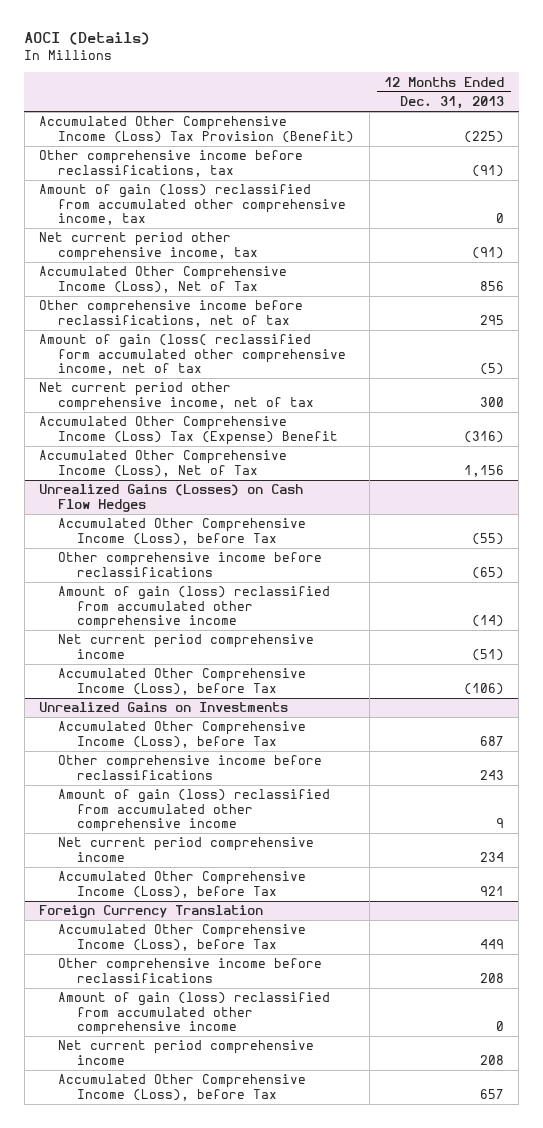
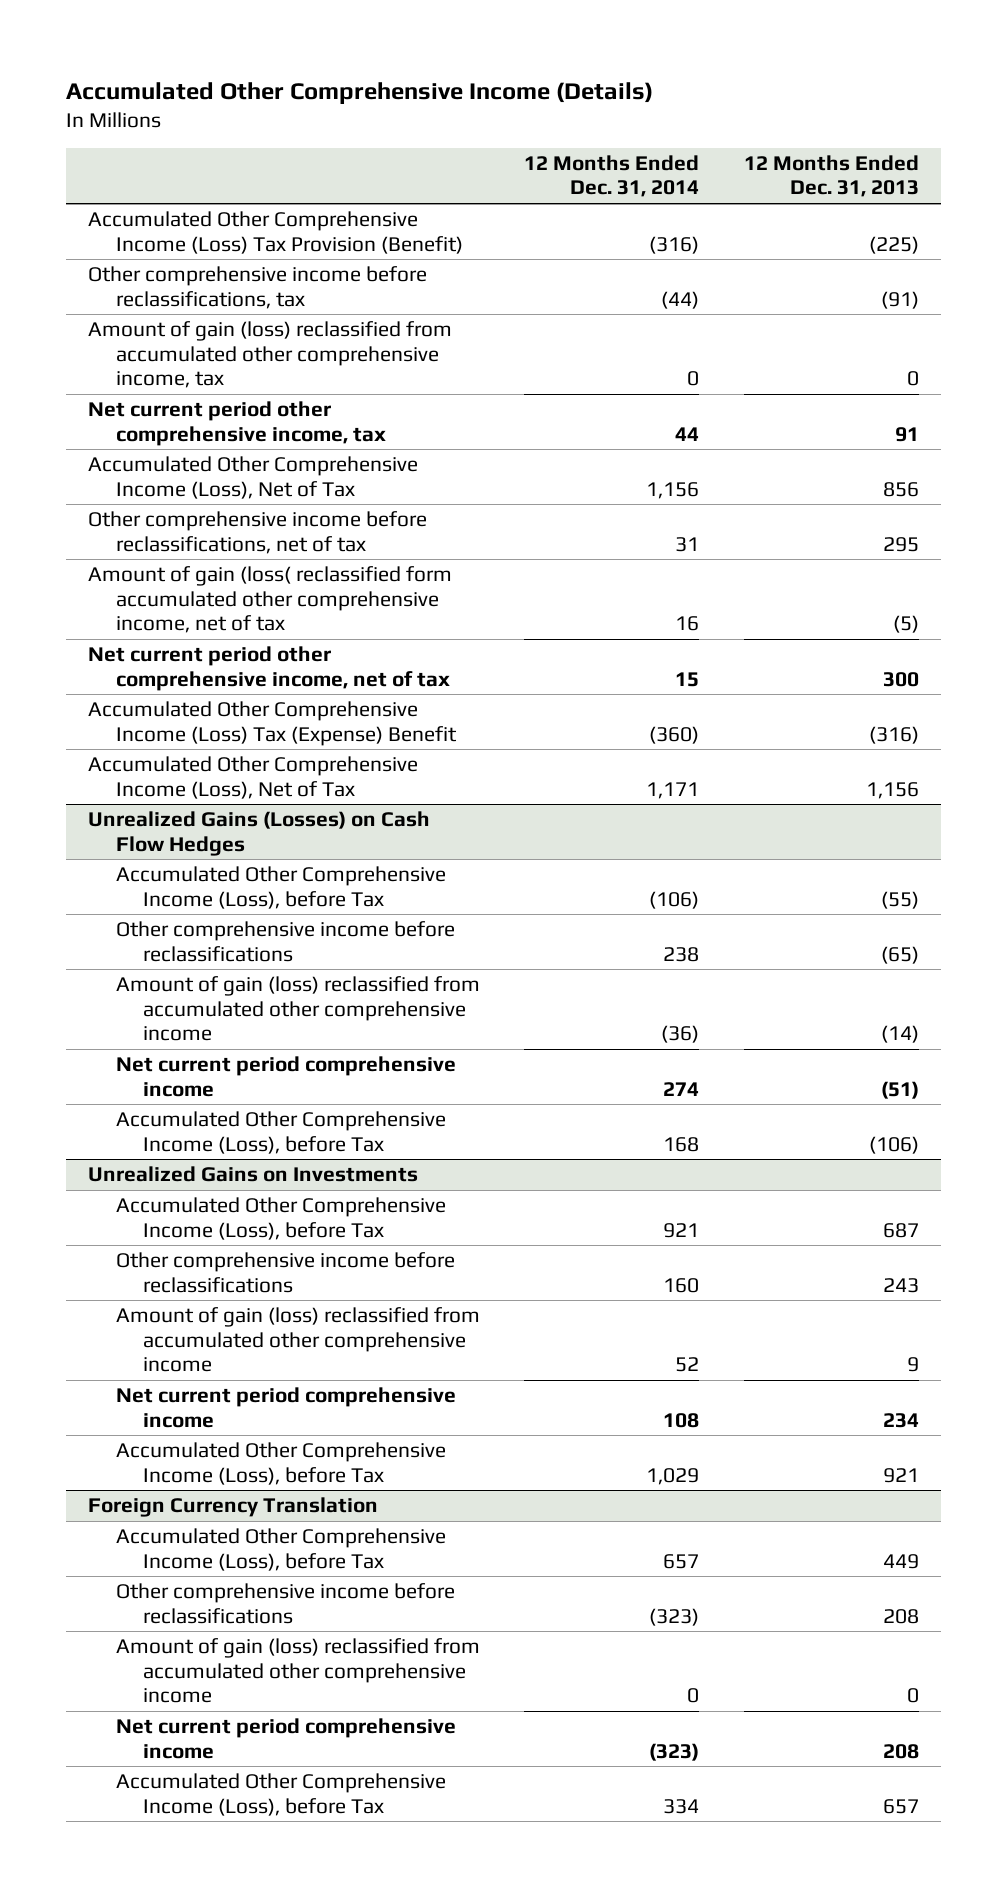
[24,32,151,46] AOCI (Details) -> [66,81,654,104] Accumulated Other Comprehensive Income (Details)
none -> [524,155,700,198] 12 Months Ended Dec. 31, 2014
[471,246,504,259] (91) -> [894,426,919,442] 91

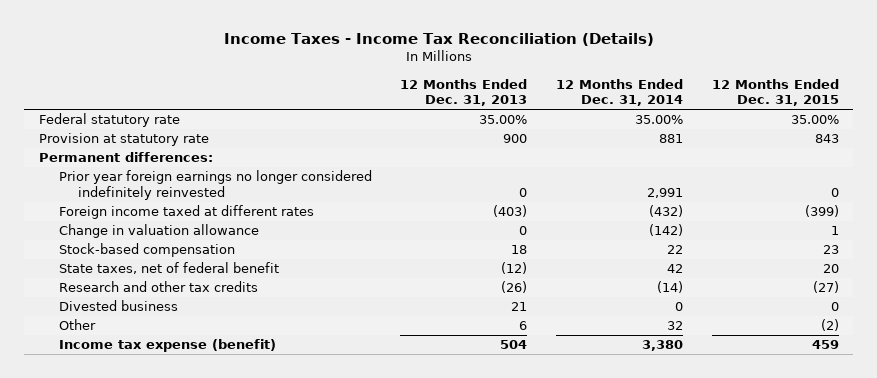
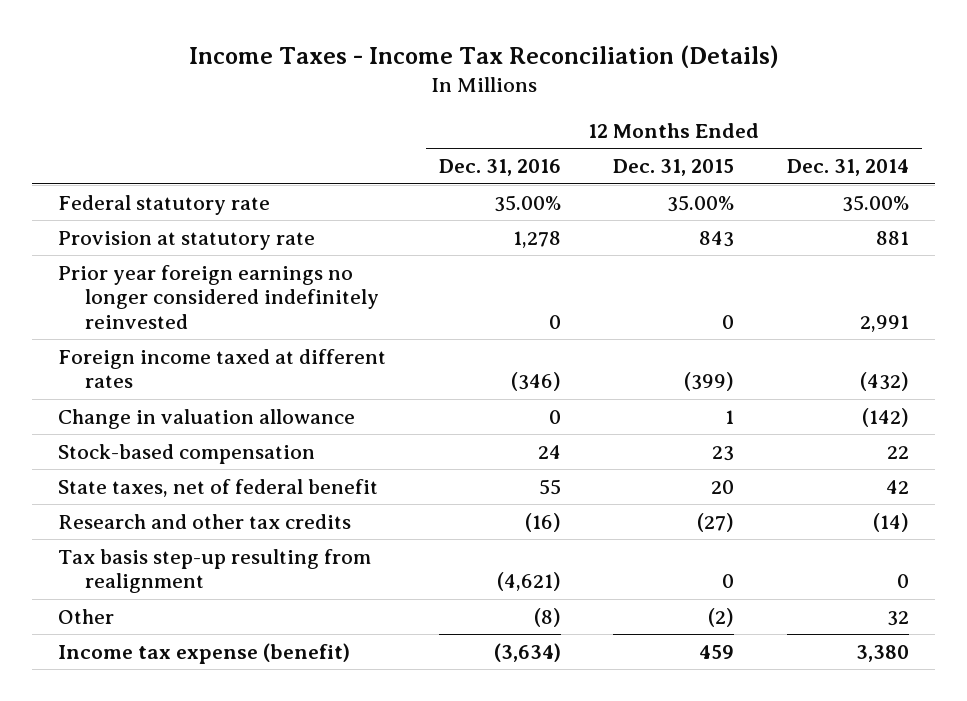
[400,78,528,107] 12 Months Ended Dec. 31, 2013 -> none
none -> [438,159,561,177] Dec. 31, 2016
[38,152,213,163] Permanent differences: -> none
[58,300,178,312] Divested business -> none
none -> [58,548,372,594] Tax basis step-up resulting from realignment

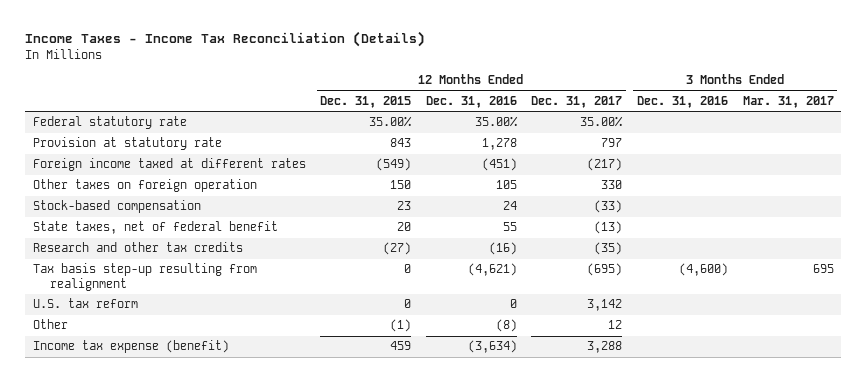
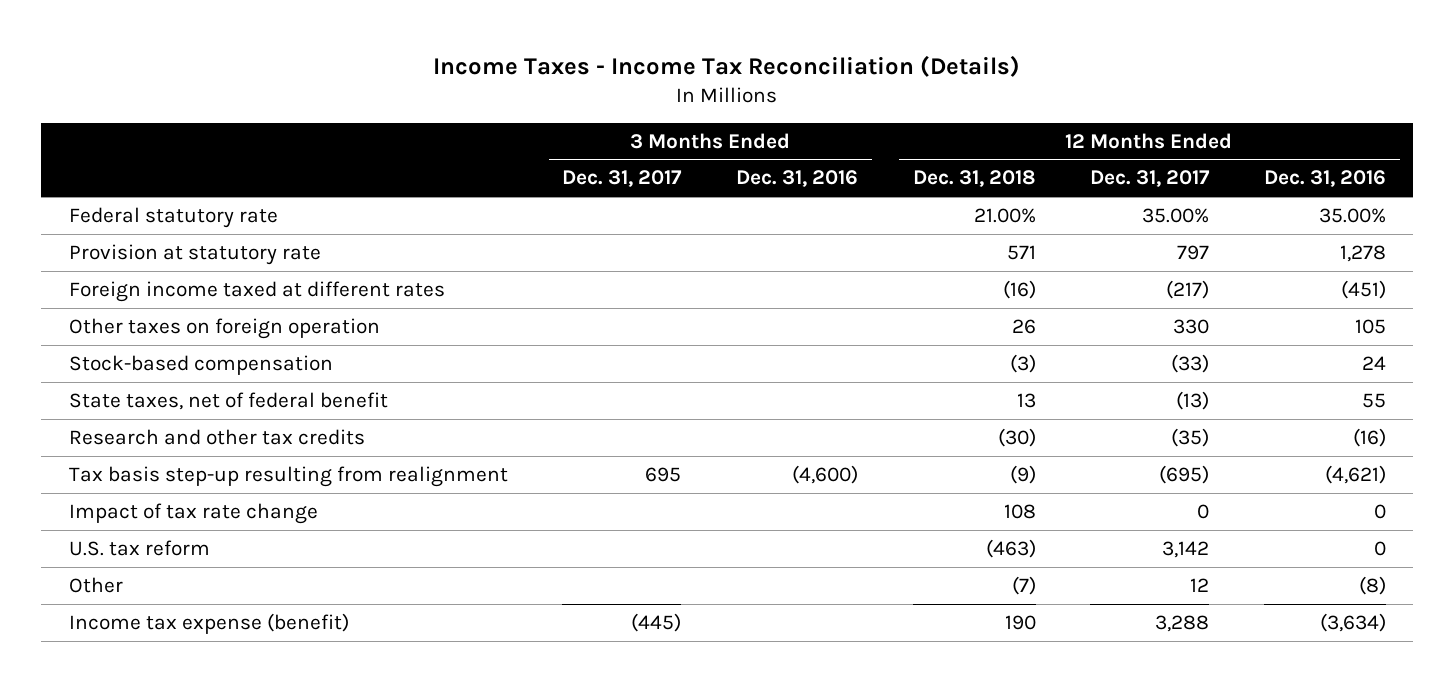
[320,95,412,108] Dec. 31, 2015 -> none
[742,95,834,108] Mar. 31, 2017 -> none
none -> [562,170,683,188] Dec. 31, 2017
none -> [912,170,1036,188] Dec. 31, 2018
none -> [68,503,318,525] Impact of tax rate change

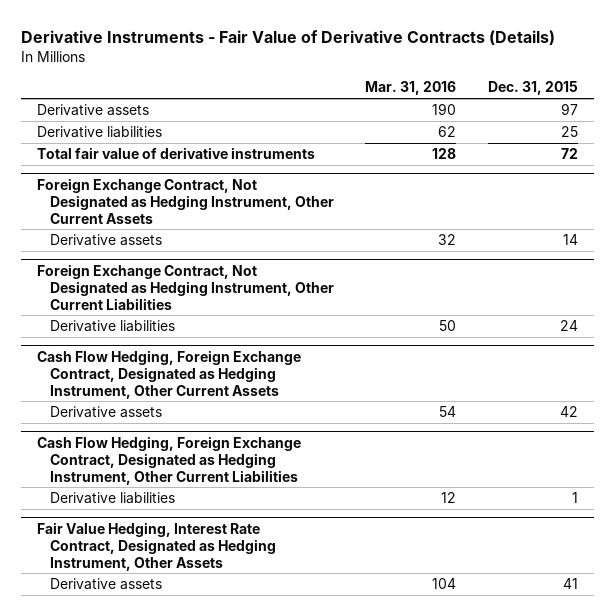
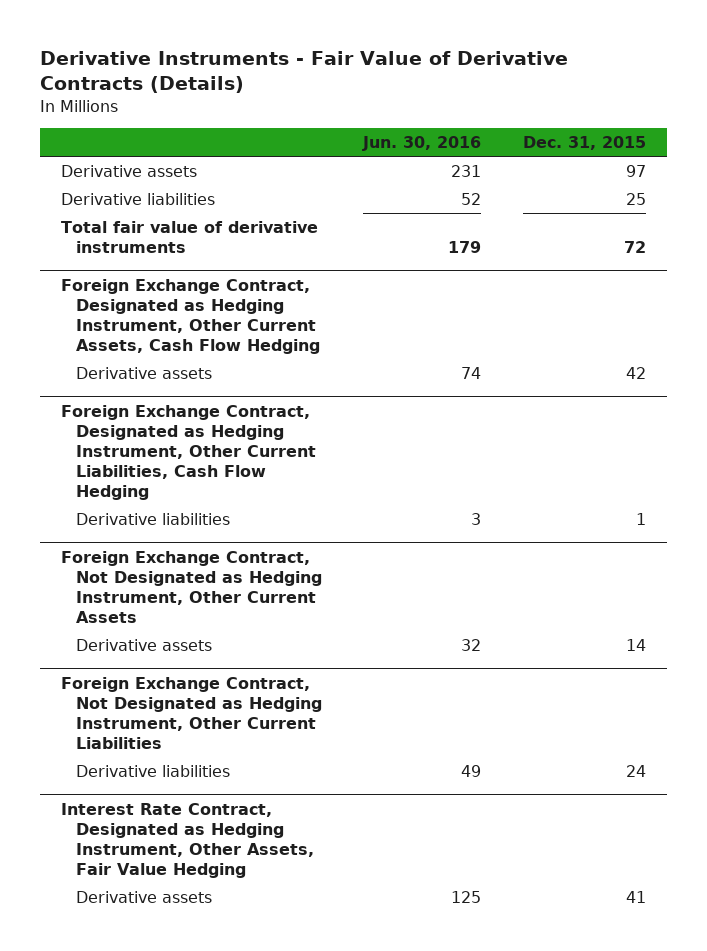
[365,81,457,96] Mar. 31, 2016 -> none
none -> [362,136,482,152] Jun. 30, 2016
none -> [60,278,320,354] Foreign Exchange Contract, Designated as Hedging Instrument, Other Current Assets, Cash Flow Hedging
none -> [75,366,212,379] Derivative assets
none -> [60,404,316,500] Foreign Exchange Contract, Designated as Hedging Instrument, Other Current Liabilities, Cash Flow Hedging
none -> [75,512,230,525] Derivative liabilities
[37,349,302,399] Cash Flow Hedging, Foreign Exchange Contract, Designated as Hedging Instrument, Other Current Assets -> none
[49,406,162,419] Derivative assets -> none
[37,435,302,485] Cash Flow Hedging, Foreign Exchange Contract, Designated as Hedging Instrument, Other Current Liabilities -> none
[49,492,175,505] Derivative liabilities -> none
[37,521,276,571] Fair Value Hedging, Interest Rate Contract, Designated as Hedging Instrument, Other Assets -> [60,802,314,878] Interest Rate Contract, Designated as Hedging Instrument, Other Assets, Fair Value Hedging

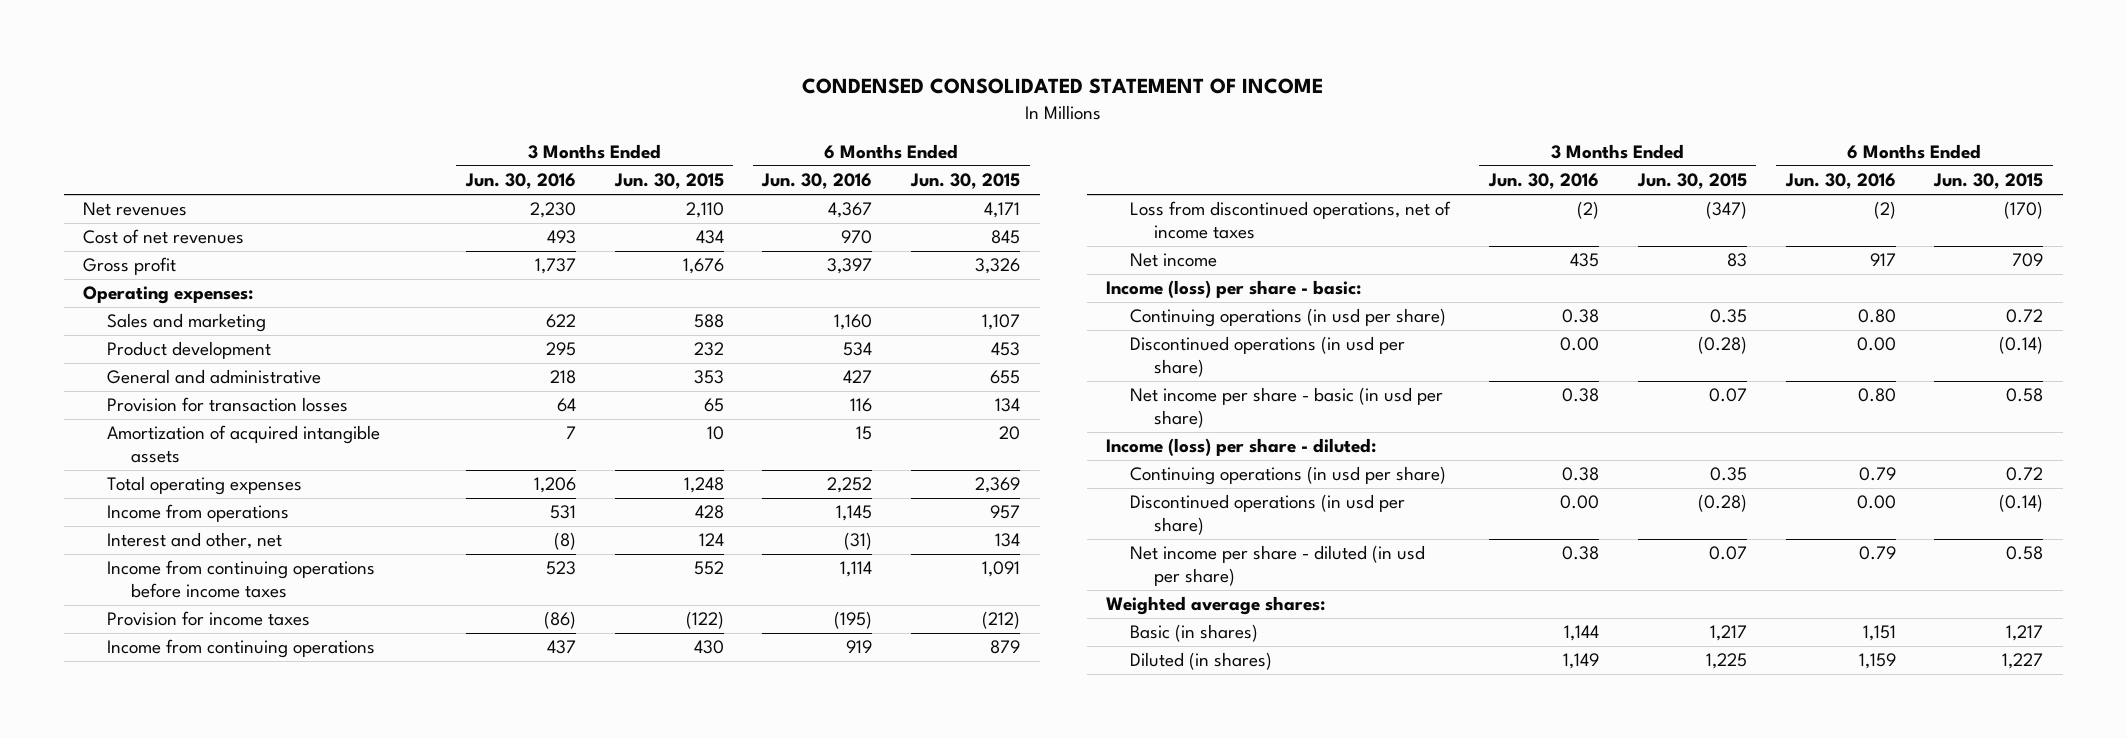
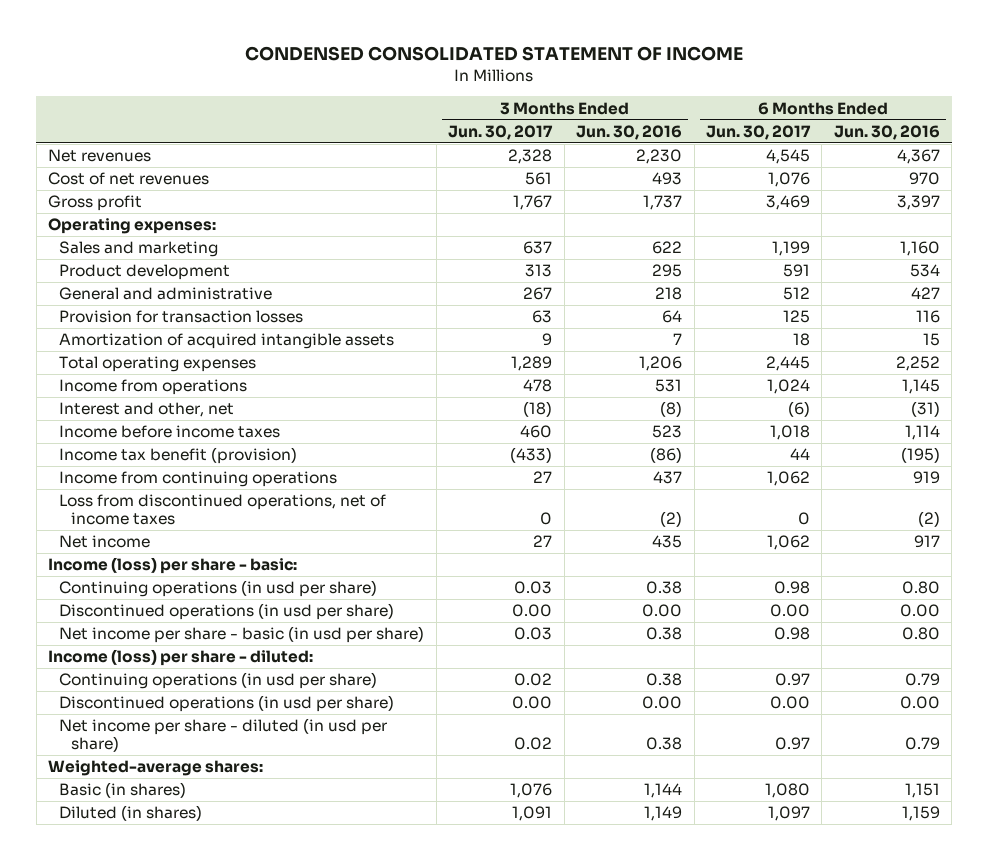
[613,173,724,190] Jun. 30, 2015 -> none
[910,173,1021,190] Jun. 30, 2015 -> none
none -> [448,124,554,140] Jun. 30, 2017
none -> [705,124,811,140] Jun. 30, 2017
[107,560,376,599] Income from continuing operations before income taxes -> [59,425,281,439] Income before income taxes
[107,611,311,627] Provision for income taxes -> [59,447,298,465] Income tax benefit (provision)
[1106,596,1326,616] Weighted average shares: -> [48,760,264,777] Weighted-average shares:

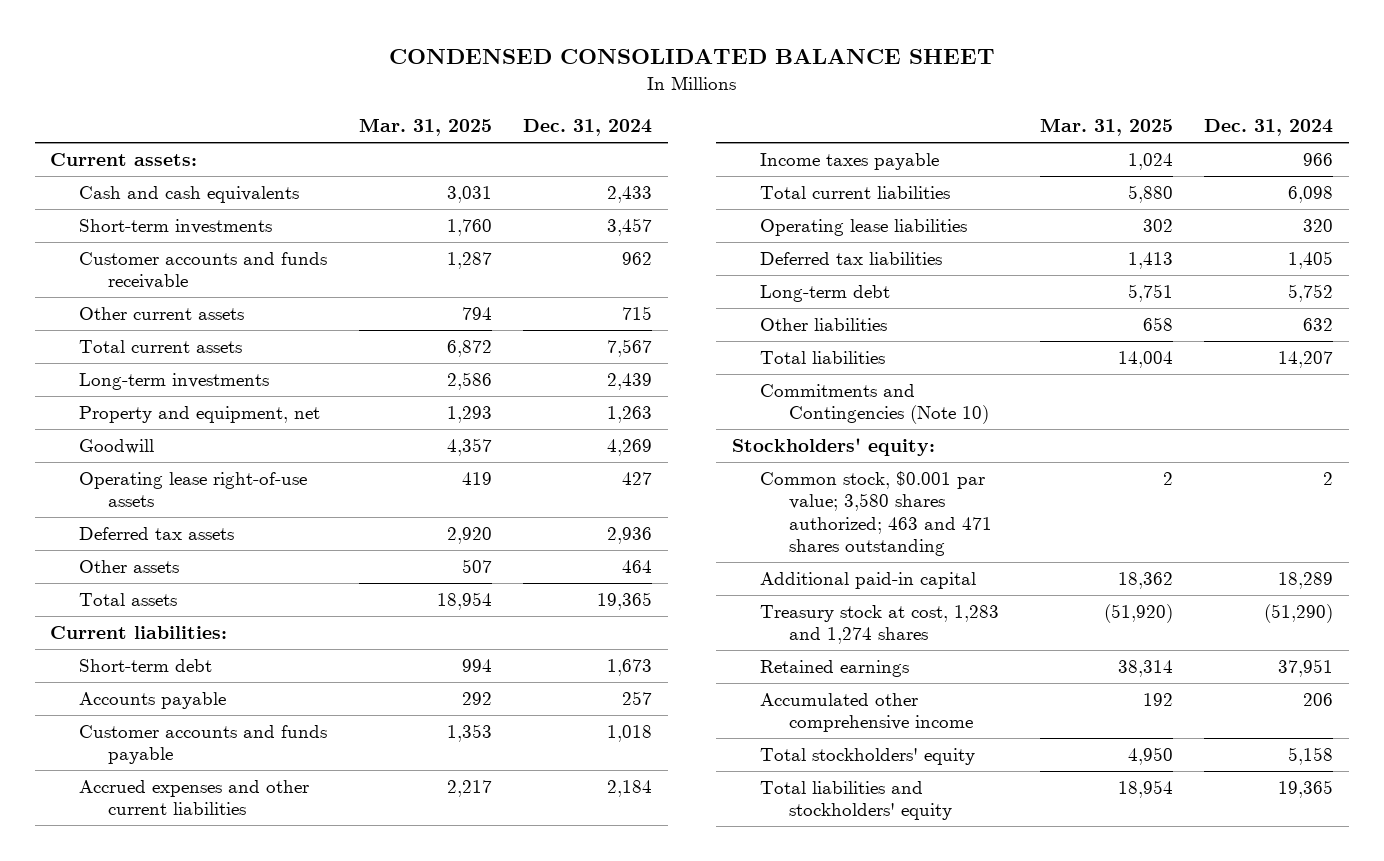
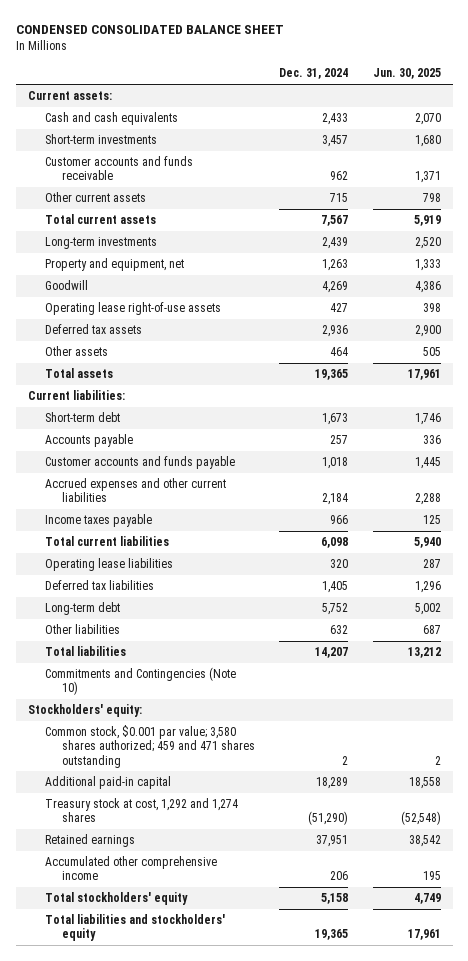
[358,118,492,137] Mar. 31, 2025 -> none
none -> [372,68,441,80] Jun. 30, 2025
[760,471,993,556] Common stock, $0.001 par value; 3,580 shares authorized; 463 and 471 shares outstanding -> [45,725,256,768] Common stock, $0.001 par value; 3,580 shares authorized; 459 and 471 shares outstanding
[760,605,1000,645] Treasury stock at cost, 1,283 and 1,274 shares -> [45,798,239,823] Treasury stock at cost, 1,292 and 1,274 shares

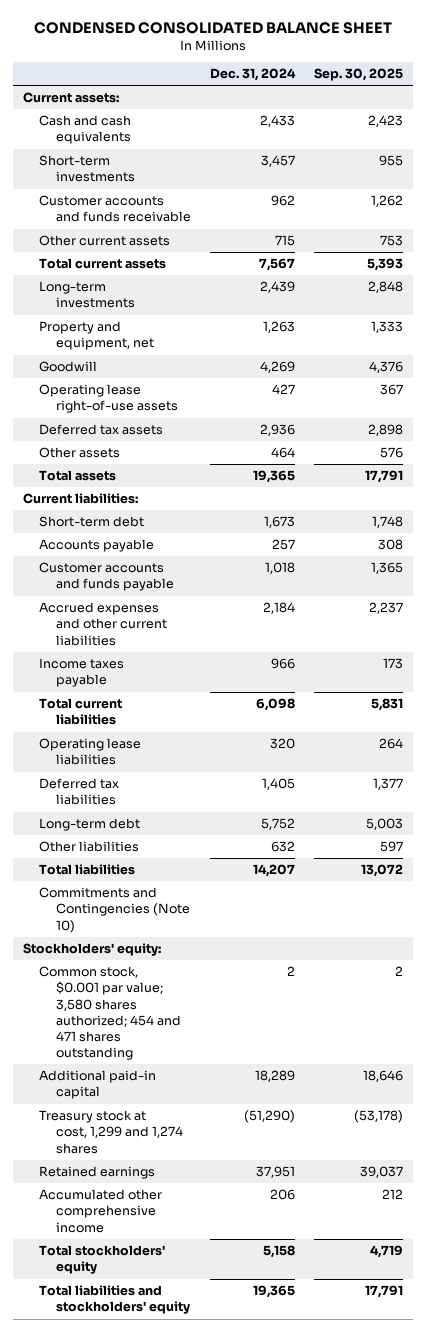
[372,68,441,80] Jun. 30, 2025 -> none
none -> [314,68,404,82] Sep. 30, 2025
[45,725,256,768] Common stock, $0.001 par value; 3,580 shares authorized; 459 and 471 shares outstanding -> [39,966,182,1061] Common stock, $0.001 par value; 3,580 shares authorized; 454 and 471 shares outstanding
[45,798,239,823] Treasury stock at cost, 1,292 and 1,274 shares -> [39,1110,184,1154] Treasury stock at cost, 1,299 and 1,274 shares

